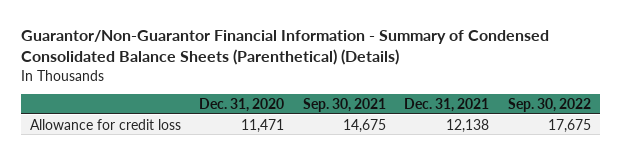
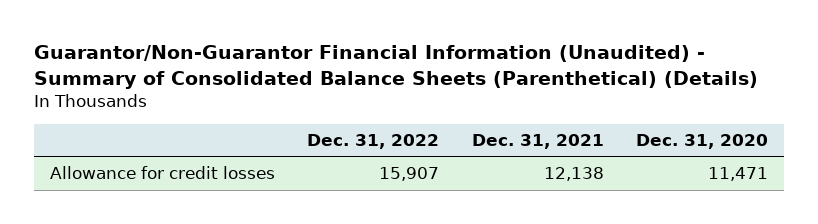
[20,30,549,66] Guarantor/Non-Guarantor Financial Information - Summary of Condensed Consolidated Balance Sheets (Parenthetical) (Details) -> [33,45,758,89] Guarantor/Non-Guarantor Financial Information (Unaudited) - Summary of Consolidated Balance Sheets (Parenthetical) (Details)
[302,97,386,112] Sep. 30, 2021 -> none
[508,97,592,112] Sep. 30, 2022 -> none
none -> [307,133,440,149] Dec. 31, 2022
[29,118,181,130] Allowance for credit loss -> [50,166,276,180] Allowance for credit losses

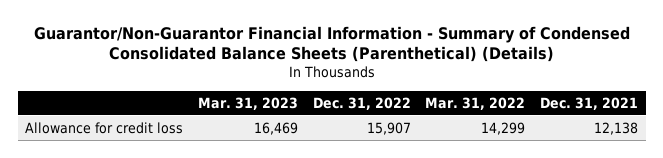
[33,45,758,89] Guarantor/Non-Guarantor Financial Information (Unaudited) - Summary of Consolidated Balance Sheets (Parenthetical) (Details) -> [33,25,630,63] Guarantor/Non-Guarantor Financial Information - Summary of Condensed Consolidated Balance Sheets (Parenthetical) (Details)
[636,133,769,149] Dec. 31, 2020 -> none
none -> [197,96,298,110] Mar. 31, 2023
none -> [425,96,526,110] Mar. 31, 2022
[50,166,276,180] Allowance for credit losses -> [25,121,184,134] Allowance for credit loss

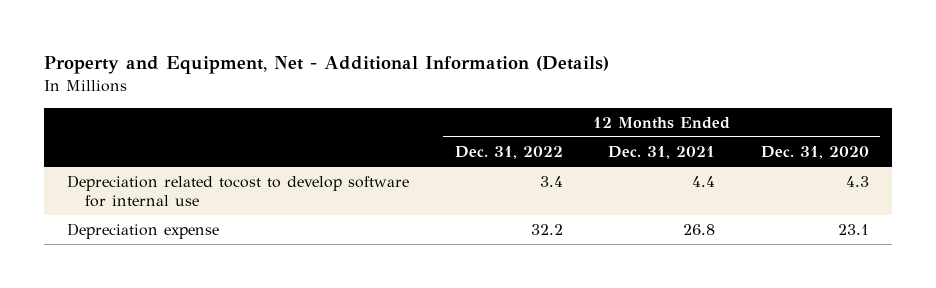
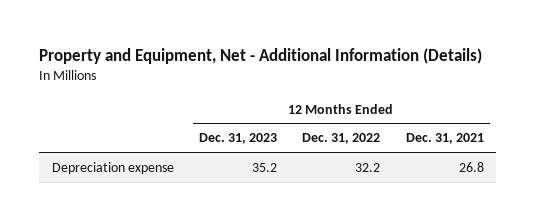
[760,146,869,160] Dec. 31, 2020 -> none
none -> [199,133,278,145] Dec. 31, 2023
[67,175,410,208] Depreciation related tocost to develop software for internal use -> none

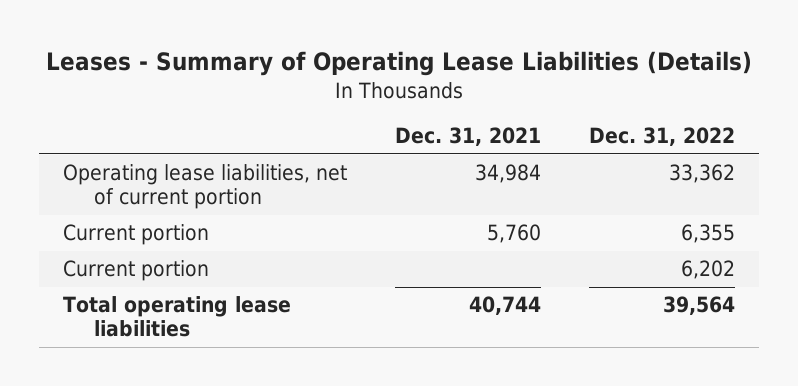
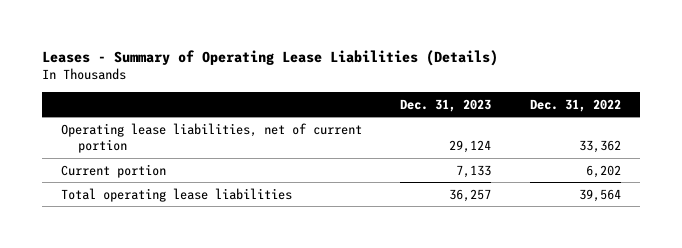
[394,127,541,147] Dec. 31, 2021 -> none
none -> [400,98,492,112] Dec. 31, 2023
[62,224,209,246] Current portion -> none

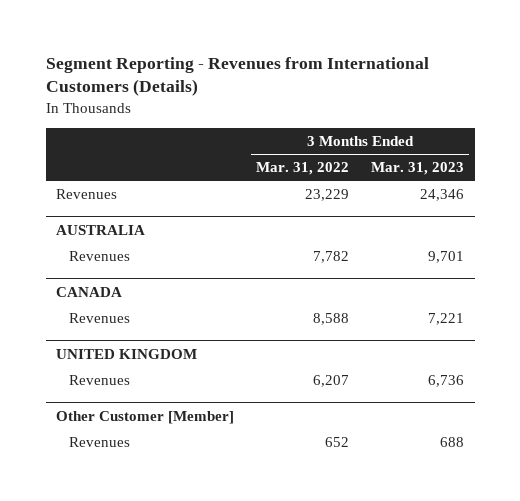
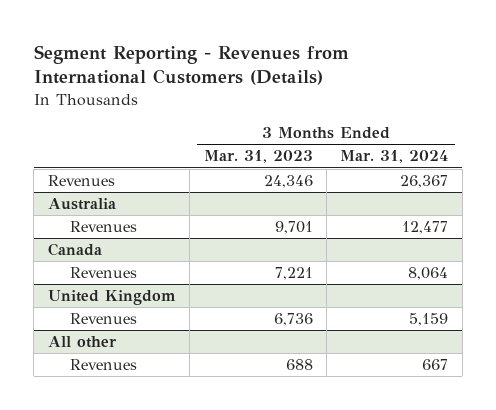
[256,162,350,176] Mar. 31, 2022 -> none
none -> [340,150,449,164] Mar. 31, 2024
[56,224,146,235] AUSTRALIA -> [47,198,116,211] Australia
[56,286,123,297] CANADA -> [47,243,102,257] Canada
[56,348,198,359] UNITED KINGDOM -> [47,290,176,306] United Kingdom
[56,410,235,424] Other Customer [Member] -> [47,336,117,349] All other

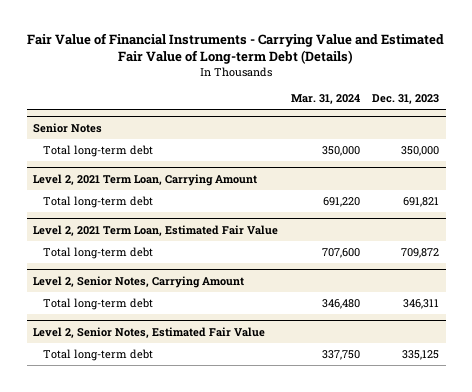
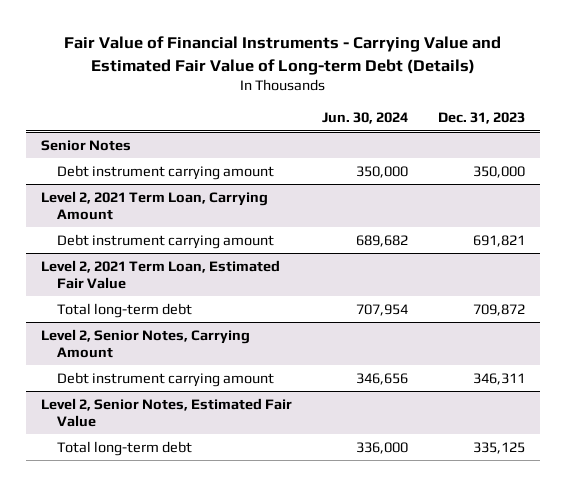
[290,94,360,105] Mar. 31, 2024 -> none
none -> [322,112,409,125] Jun. 30, 2024
[43,144,154,157] Total long-term debt -> [56,164,274,180] Debt instrument carrying amount
[43,195,154,208] Total long-term debt -> [56,233,274,249] Debt instrument carrying amount
[43,297,154,310] Total long-term debt -> [56,371,274,387] Debt instrument carrying amount

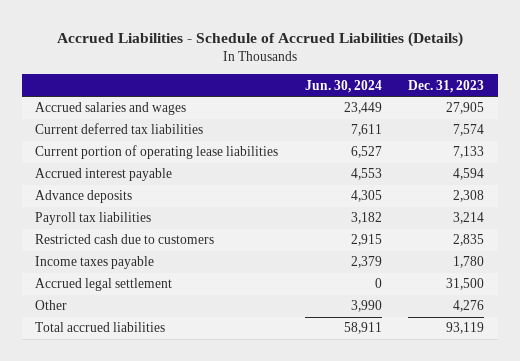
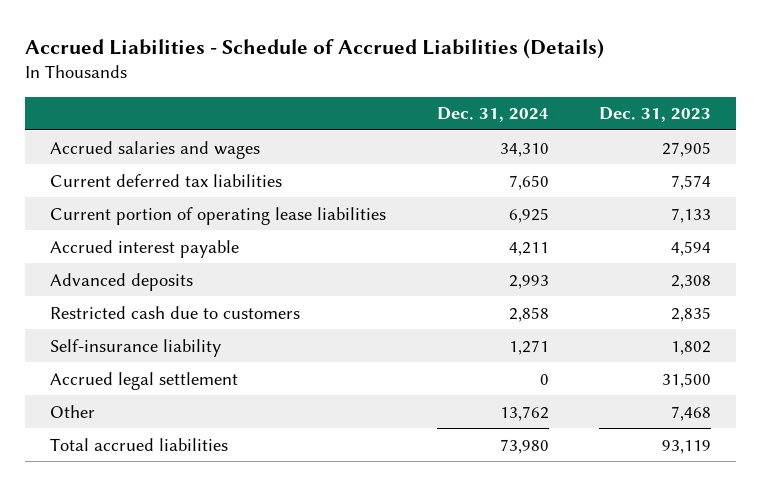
[304,79,382,93] Jun. 30, 2024 -> none
none -> [436,107,549,123] Dec. 31, 2024
[35,212,152,226] Payroll tax liabilities -> none
[35,190,133,204] Advance deposits -> [50,272,194,291] Advanced deposits
[35,256,155,270] Income taxes payable -> none
none -> [50,338,222,357] Self-insurance liability
[453,300,485,313] 4,276 -> [670,405,711,421] 7,468

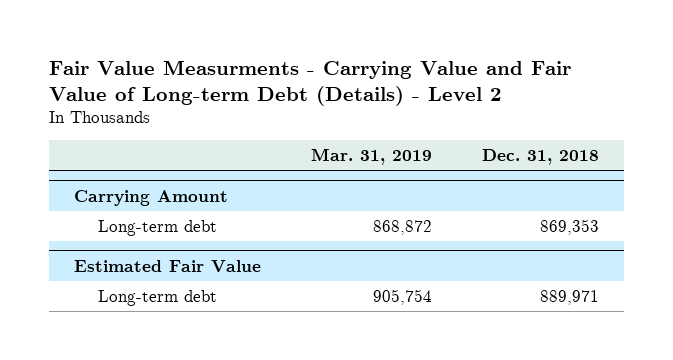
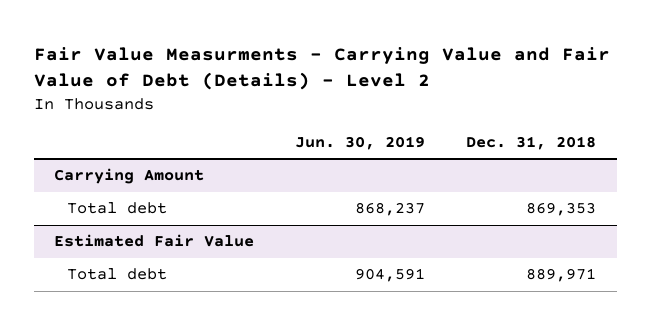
[48,59,571,106] Fair Value Measurments - Carrying Value and Fair Value of Long-term Debt (Details) - Level 2 -> [33,46,610,91] Fair Value Measurments - Carrying Value and Fair Value of Debt (Details) - Level 2
[311,147,433,165] Mar. 31, 2019 -> none
none -> [295,136,426,151] Jun. 30, 2019
[97,219,217,236] Long-term debt -> [66,202,167,215] Total debt
[97,289,217,306] Long-term debt -> [66,268,167,281] Total debt

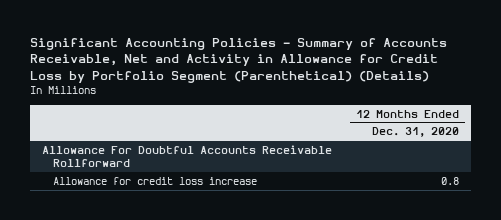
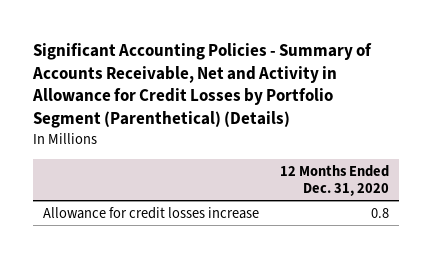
[30,37,448,83] Significant Accounting Policies - Summary of Accounts Receivable, Net and Activity in Allowance for Credit Loss by Portfolio Segment (Parenthetical) (Details) -> [31,42,372,129] Significant Accounting Policies - Summary of Accounts Receivable, Net and Activity in Allowance for Credit Losses by Portfolio Segment (Parenthetical) (Details)
[42,144,333,167] Allowance For Doubtful Accounts Receivable Rollforward -> none
[53,176,258,185] Allowance for credit loss increase -> [43,206,260,219] Allowance for credit losses increase

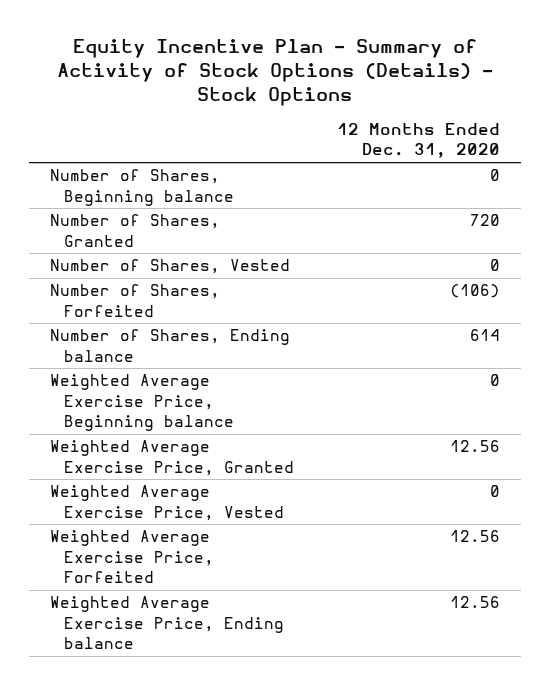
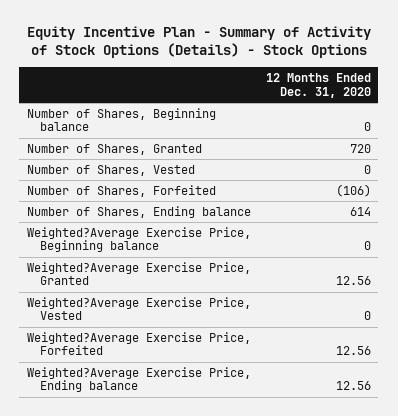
[49,374,235,431] Weighted Average Exercise Price, Beginning balance -> [26,226,251,253] Weighted?Average Exercise Price, Beginning balance
[49,440,295,476] Weighted Average Exercise Price, Granted -> [26,261,251,286] Weighted?Average Exercise Price, Granted
[49,485,285,521] Weighted Average Exercise Price, Vested -> [26,296,251,321] Weighted?Average Exercise Price, Vested
[49,530,215,583] Weighted Average Exercise Price, Forfeited -> [26,331,251,356] Weighted?Average Exercise Price, Forfeited
[49,596,285,649] Weighted Average Exercise Price, Ending balance -> [26,366,251,393] Weighted?Average Exercise Price, Ending balance

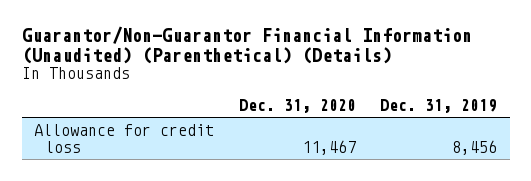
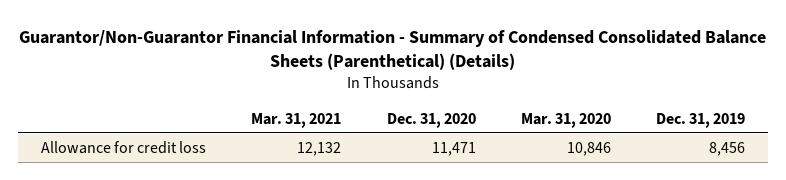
[21,25,472,64] Guarantor/Non-Guarantor Financial Information (Unaudited) (Parenthetical) (Details) -> [19,29,767,71] Guarantor/Non-Guarantor Financial Information - Summary of Condensed Consolidated Balance Sheets (Parenthetical) (Details)
none -> [251,112,342,128] Mar. 31, 2021
none -> [521,112,612,128] Mar. 31, 2020
[301,139,356,155] 11,467 -> [431,142,476,157] 11,471

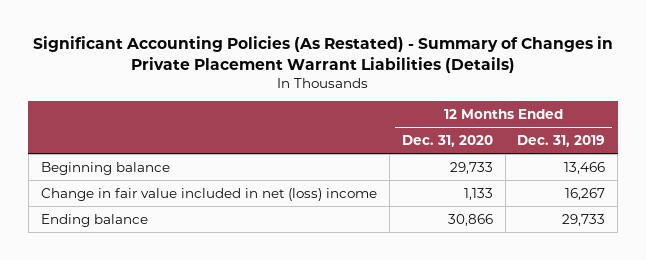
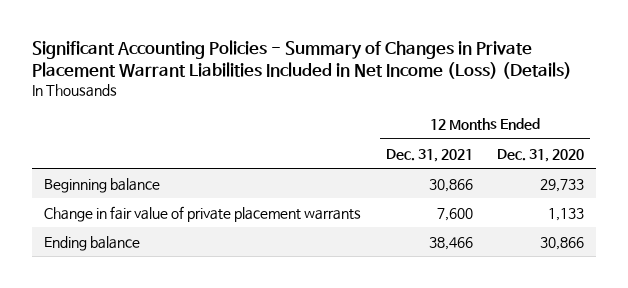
[33,35,614,73] Significant Accounting Policies (As Restated) - Summary of Changes in Private Placement Warrant Liabilities (Details) -> [32,40,573,80] Significant Accounting Policies - Summary of Changes in Private Placement Warrant Liabilities Included in Net Income (Loss) (Details)
[517,134,606,147] Dec. 31, 2019 -> none
none -> [385,148,473,162] Dec. 31, 2021
[40,187,377,201] Change in fair value included in net (loss) income -> [44,205,362,222] Change in fair value of private placement warrants

